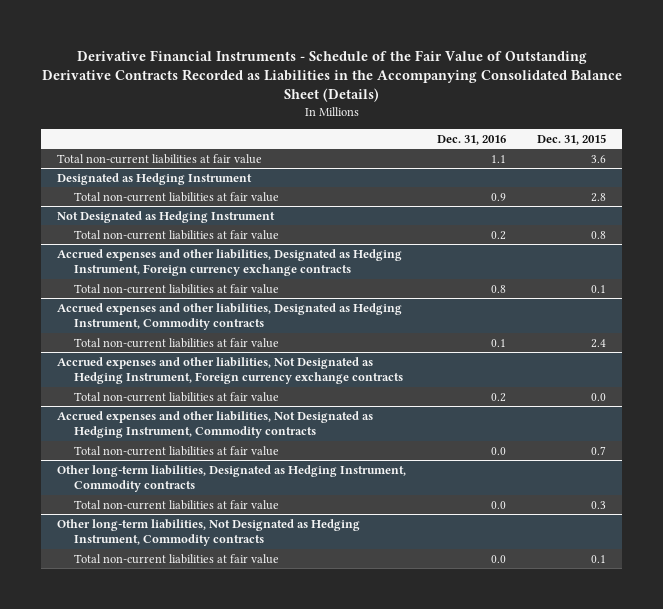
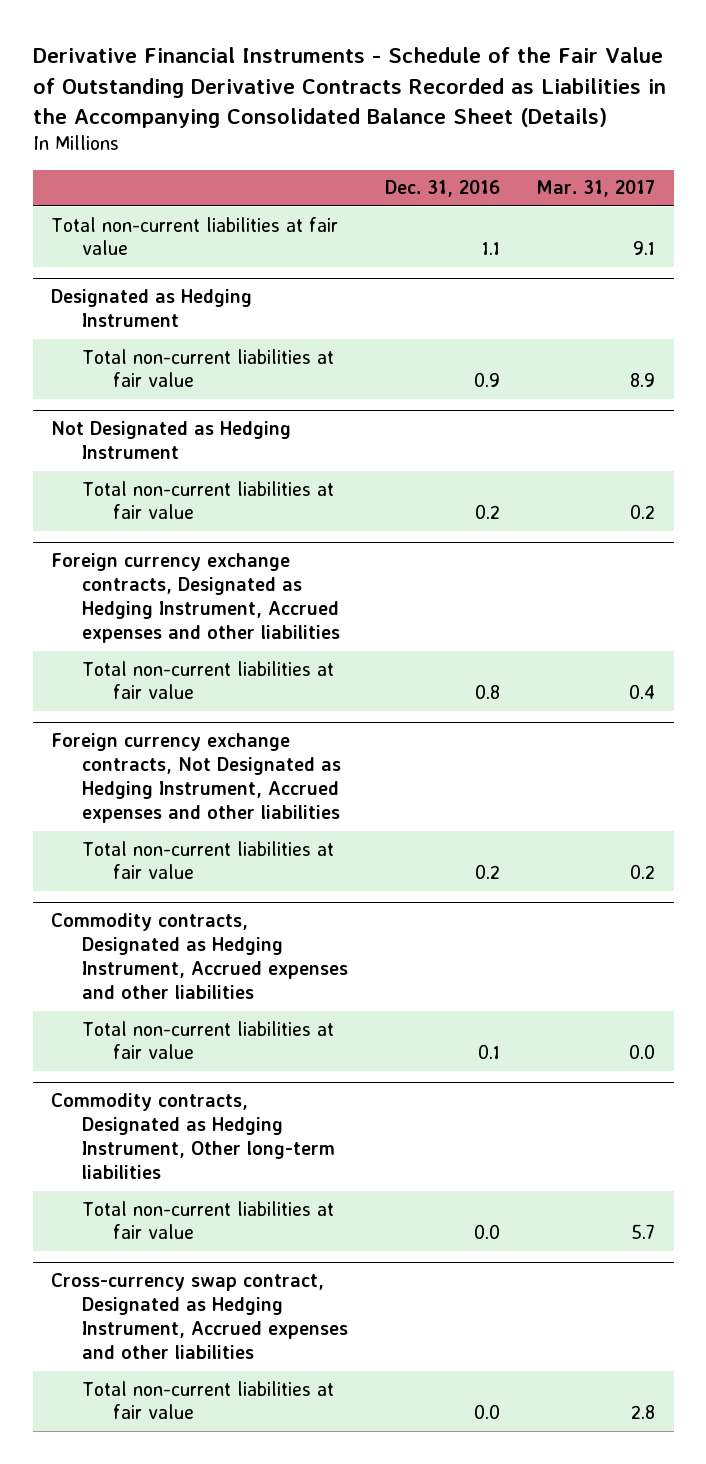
[537,133,607,145] Dec. 31, 2015 -> none
none -> [536,180,656,198] Mar. 31, 2017
[56,248,402,277] Accrued expenses and other liabilities, Designated as Hedging Instrument, Foreign currency exchange contracts -> [51,553,341,644] Foreign currency exchange contracts, Designated as Hedging Instrument, Accrued expenses and other liabilities
[56,302,402,331] Accrued expenses and other liabilities, Designated as Hedging Instrument, Commodity contracts -> none
[73,337,279,348] Total non-current liabilities at fair value -> none
[56,356,403,385] Accrued expenses and other liabilities, Not Designated as Hedging Instrument, Foreign currency exchange contracts -> [51,733,342,824] Foreign currency exchange contracts, Not Designated as Hedging Instrument, Accrued expenses and other liabilities
[56,410,373,439] Accrued expenses and other liabilities, Not Designated as Hedging Instrument, Commodity contracts -> [51,913,349,1000] Commodity contracts, Designated as Hedging Instrument, Accrued expenses and other liabilities
[491,446,507,455] 0.0 -> [477,1044,500,1060] 0.1
[56,464,406,493] Other long-term liabilities, Designated as Hedging Instrument, Commodity contracts -> [51,1093,336,1180] Commodity contracts, Designated as Hedging Instrument, Other long-term liabilities
[56,518,360,547] Other long-term liabilities, Not Designated as Hedging Instrument, Commodity contracts -> none
none -> [51,1273,349,1360] Cross-currency swap contract, Designated as Hedging Instrument, Accrued expenses and other liabilities

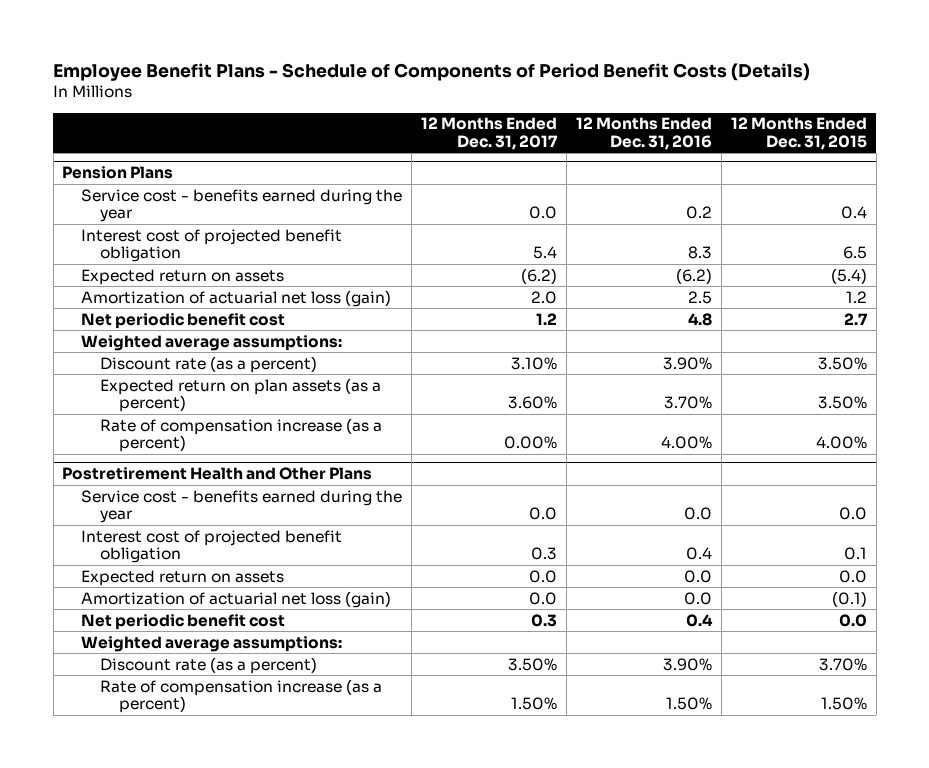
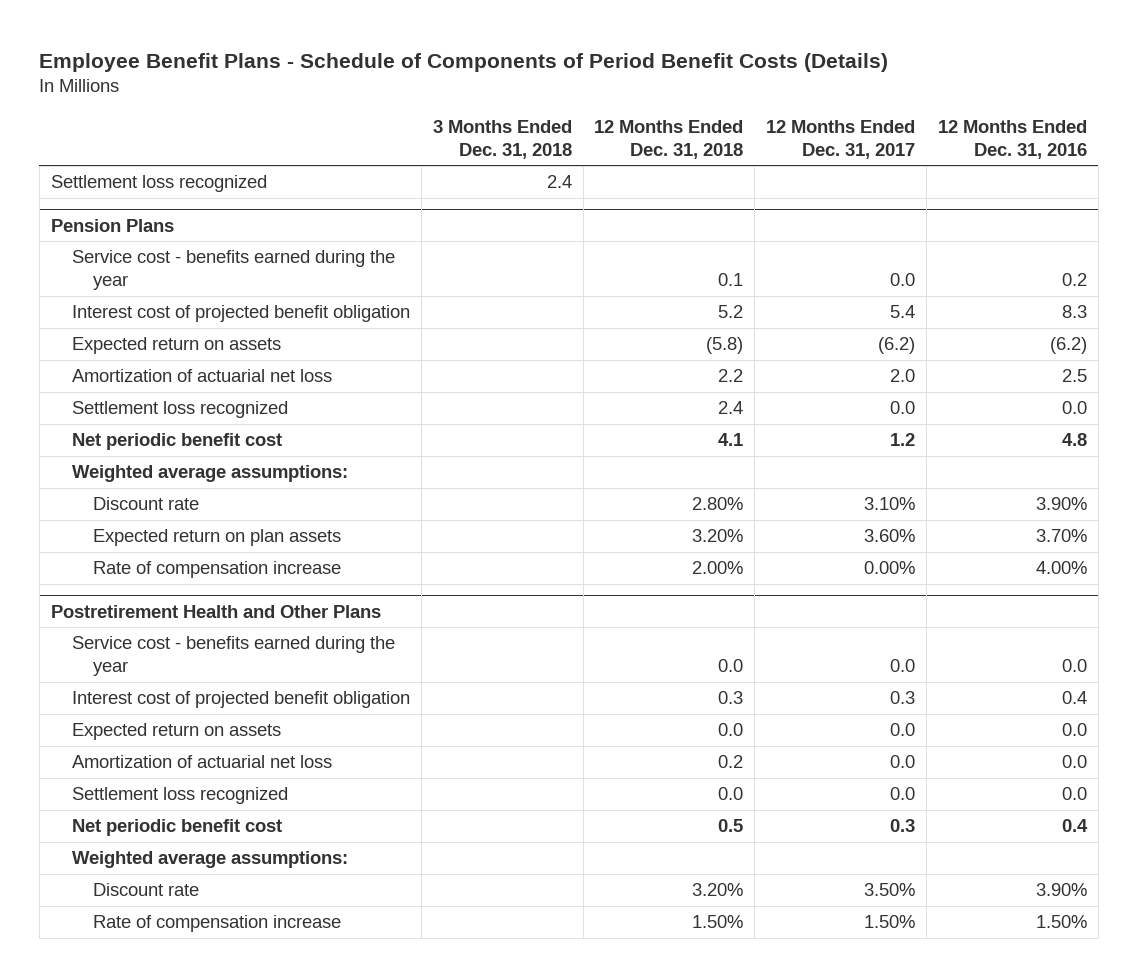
[730,117,867,151] 12 Months Ended Dec. 31, 2015 -> none
none -> [432,119,572,159] 3 Months Ended Dec. 31, 2018
none -> [594,119,744,159] 12 Months Ended Dec. 31, 2018
none -> [50,175,267,193] Settlement loss recognized
[81,289,392,307] Amortization of actuarial net loss (gain) -> [71,369,332,383] Amortization of actuarial net loss
none -> [71,401,288,419] Settlement loss recognized
[100,355,318,373] Discount rate (as a percent) -> [93,497,200,511] Discount rate
[100,377,382,413] Expected return on plan assets (as a percent) -> [93,529,342,547] Expected return on plan assets
[100,417,383,453] Rate of compensation increase (as a percent) -> [93,561,342,579] Rate of compensation increase
[81,590,392,608] Amortization of actuarial net loss (gain) -> [71,755,332,769] Amortization of actuarial net loss
none -> [71,787,288,805] Settlement loss recognized
[100,656,318,674] Discount rate (as a percent) -> [93,883,200,897] Discount rate
[100,678,383,714] Rate of compensation increase (as a percent) -> [93,915,342,933] Rate of compensation increase

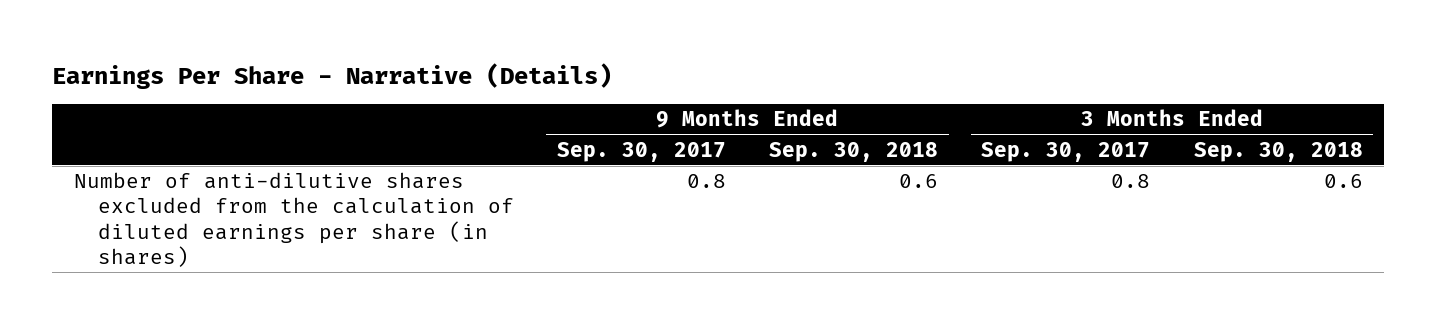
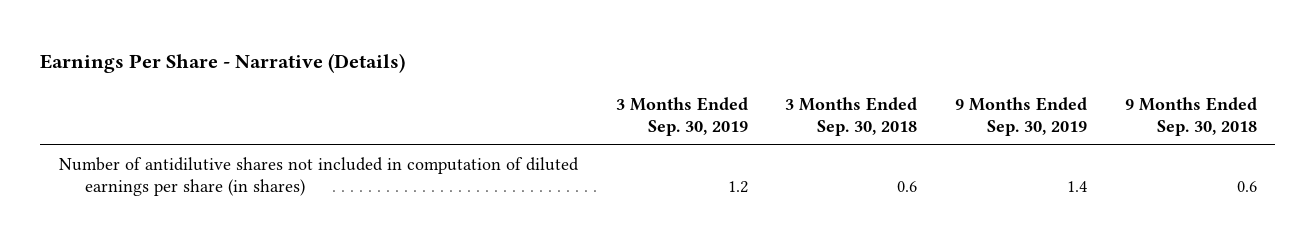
[556,141,726,162] Sep. 30, 2017 -> none
[981,141,1151,162] Sep. 30, 2017 -> none
none -> [615,96,748,137] 3 Months Ended Sep. 30, 2019
none -> [955,96,1088,137] 9 Months Ended Sep. 30, 2019
[73,172,514,267] Number of anti-dilutive shares excluded from the calculation of diluted earnings per share (in shares) -> [59,157,580,197] Number of antidilutive shares not included in computation of diluted earnings per share (in shares)

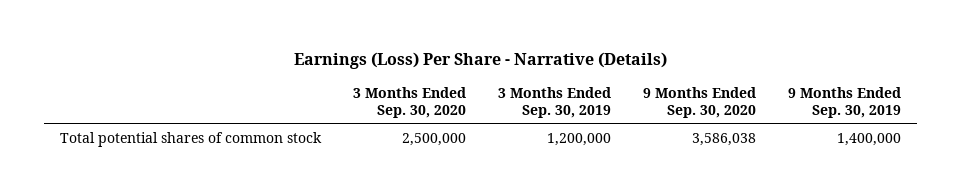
[40,53,406,74] Earnings Per Share - Narrative (Details) -> [293,52,667,70] Earnings (Loss) Per Share - Narrative (Details)
[785,96,918,137] 3 Months Ended Sep. 30, 2018 -> none
[1124,96,1257,137] 9 Months Ended Sep. 30, 2018 -> none
none -> [353,86,467,118] 3 Months Ended Sep. 30, 2020
none -> [642,86,756,118] 9 Months Ended Sep. 30, 2020
[59,157,580,197] Number of antidilutive shares not included in computation of diluted earnings per share (in shares) -> none
none -> [60,131,323,147] Total potential shares of common stock

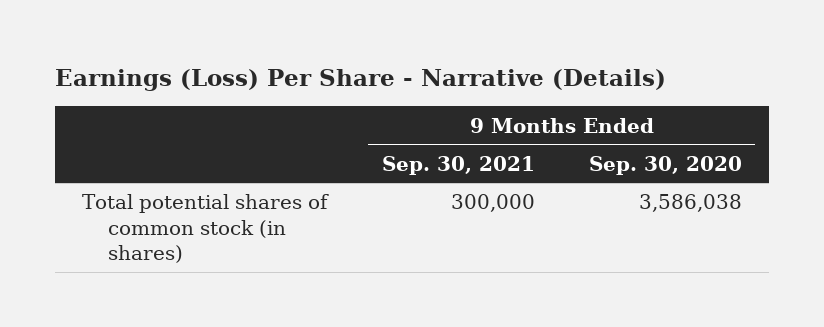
[353,86,467,118] 3 Months Ended Sep. 30, 2020 -> none
[498,86,612,118] 3 Months Ended Sep. 30, 2019 -> none
[787,86,901,118] 9 Months Ended Sep. 30, 2019 -> none
none -> [381,155,535,175] Sep. 30, 2021
[60,131,323,147] Total potential shares of common stock -> [82,194,330,264] Total potential shares of common stock (in shares)

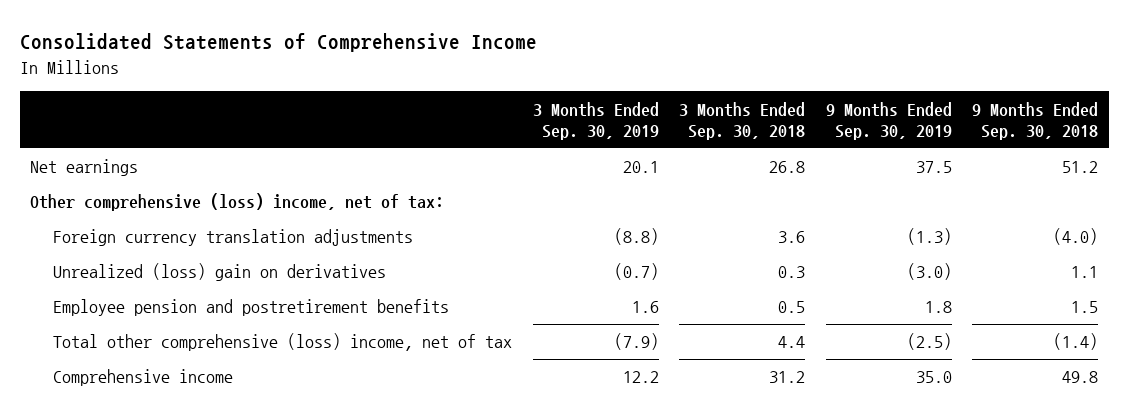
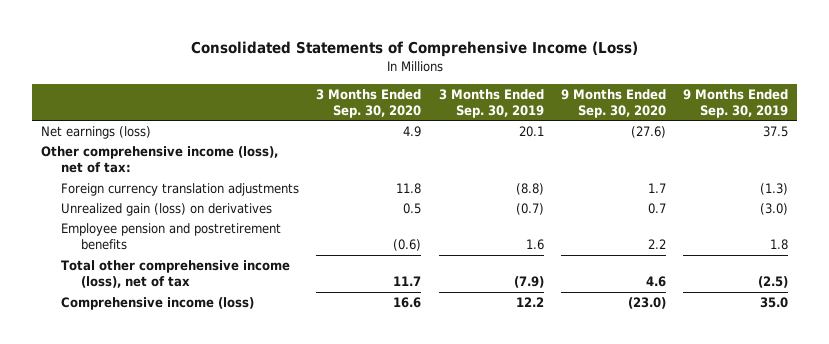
[20,33,538,53] Consolidated Statements of Comprehensive Income -> [190,40,638,57] Consolidated Statements of Comprehensive Income (Loss)
[679,101,806,141] 3 Months Ended Sep. 30, 2018 -> none
[972,101,1099,141] 9 Months Ended Sep. 30, 2018 -> none
none -> [316,88,422,119] 3 Months Ended Sep. 30, 2020
none -> [560,88,666,119] 9 Months Ended Sep. 30, 2020
[30,159,139,177] Net earnings -> [40,125,151,139] Net earnings (loss)
[30,193,445,212] Other comprehensive (loss) income, net of tax: -> [40,145,278,174] Other comprehensive income (loss), net of tax:
[53,263,387,282] Unrealized (loss) gain on derivatives -> [61,202,273,216] Unrealized gain (loss) on derivatives
[53,333,513,352] Total other comprehensive (loss) income, net of tax -> [61,259,291,289] Total other comprehensive income (loss), net of tax
[53,369,234,387] Comprehensive income -> [61,296,255,310] Comprehensive income (loss)

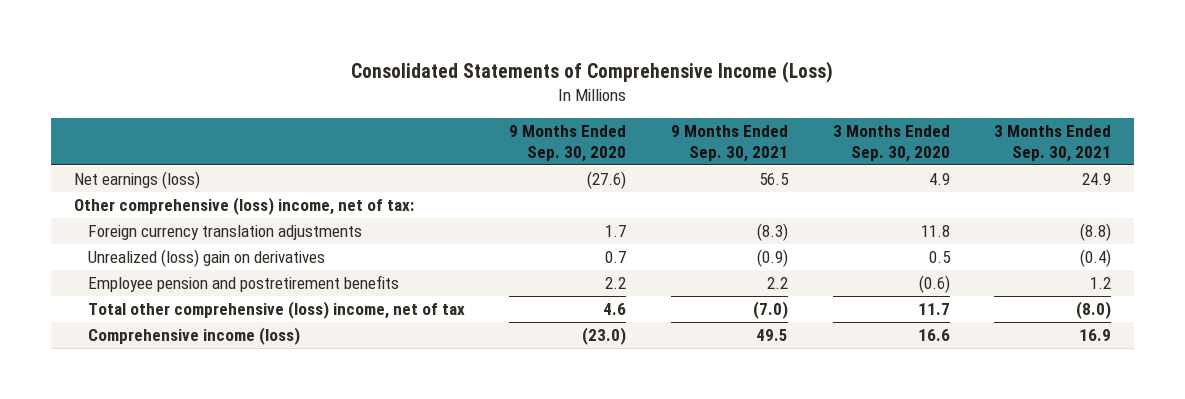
[438,88,544,119] 3 Months Ended Sep. 30, 2019 -> none
[683,88,789,119] 9 Months Ended Sep. 30, 2019 -> none
none -> [671,125,789,162] 9 Months Ended Sep. 30, 2021
none -> [994,125,1112,162] 3 Months Ended Sep. 30, 2021
[40,145,278,174] Other comprehensive income (loss), net of tax: -> [73,197,414,216] Other comprehensive (loss) income, net of tax:
[61,202,273,216] Unrealized gain (loss) on derivatives -> [87,249,325,268] Unrealized (loss) gain on derivatives
[61,259,291,289] Total other comprehensive income (loss), net of tax -> [87,301,465,320] Total other comprehensive (loss) income, net of tax

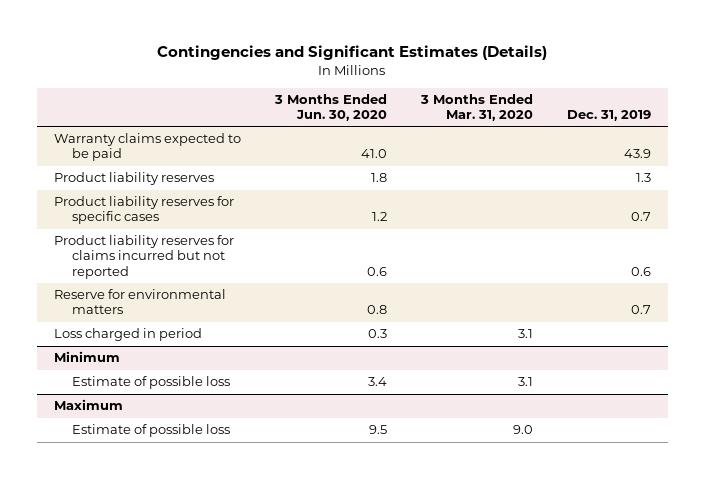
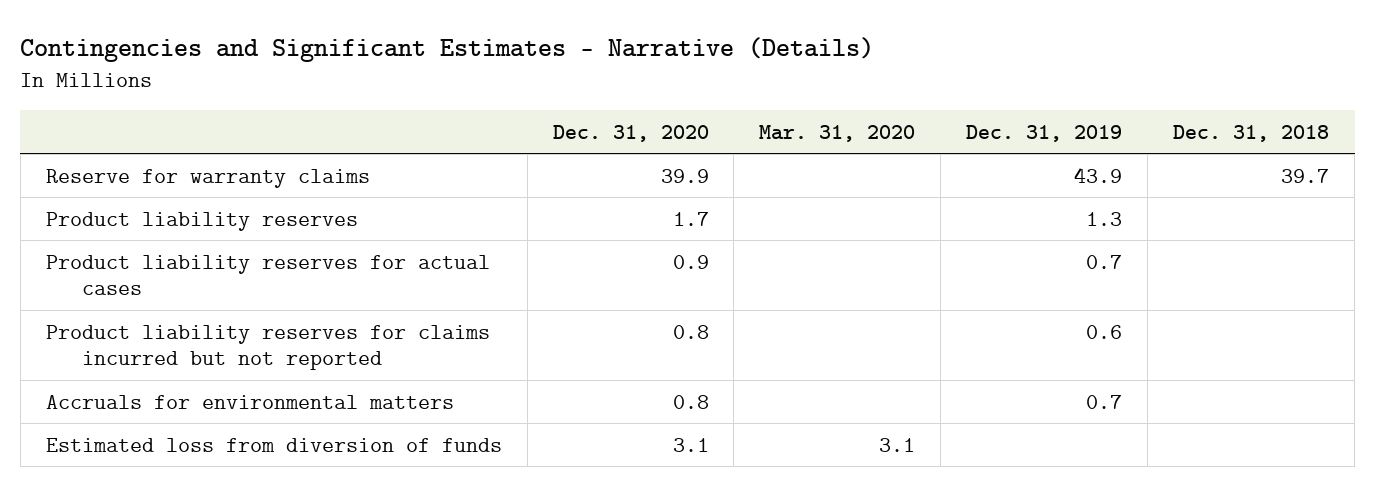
[157,45,548,61] Contingencies and Significant Estimates (Details) -> [20,36,875,62] Contingencies and Significant Estimates - Narrative (Details)
[273,93,387,122] 3 Months Ended Jun. 30, 2020 -> none
[419,93,533,122] 3 Months Ended Mar. 31, 2020 -> none
none -> [552,124,709,142] Dec. 31, 2020
none -> [759,124,916,142] Mar. 31, 2020
none -> [1173,124,1330,142] Dec. 31, 2018
[53,133,241,162] Warranty claims expected to be paid -> [45,168,370,188] Reserve for warranty claims
[53,196,234,225] Product liability reserves for specific cases -> [45,254,490,296] Product liability reserves for actual cases
[53,328,202,342] Loss charged in period -> none
[53,351,120,363] Minimum -> none
[53,399,123,411] Maximum -> none
[72,424,231,438] Estimate of possible loss -> none
[53,289,226,315] Reserve for environmental matters -> [45,394,454,409] Accruals for environmental matters
[72,376,231,390] Estimate of possible loss -> [45,437,502,452] Estimated loss from diversion of funds

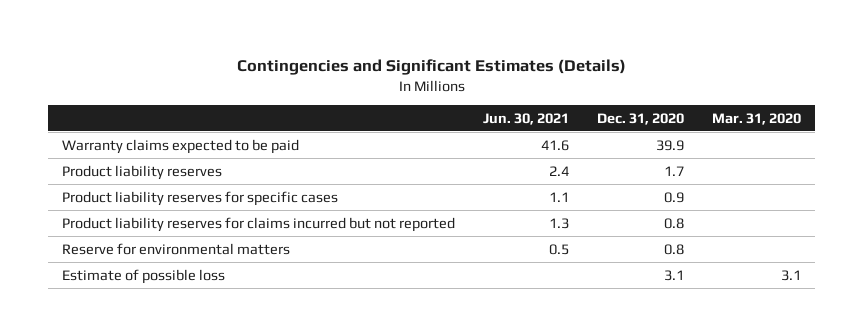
[20,36,875,62] Contingencies and Significant Estimates - Narrative (Details) -> [236,58,626,75] Contingencies and Significant Estimates (Details)
[966,124,1123,142] Dec. 31, 2019 -> none
[1173,124,1330,142] Dec. 31, 2018 -> none
none -> [483,112,570,125] Jun. 30, 2021
[45,168,370,188] Reserve for warranty claims -> [62,138,300,154] Warranty claims expected to be paid
[45,254,490,296] Product liability reserves for actual cases -> [62,190,339,206] Product liability reserves for specific cases
[45,394,454,409] Accruals for environmental matters -> [62,242,291,255] Reserve for environmental matters
[45,437,502,452] Estimated loss from diversion of funds -> [62,268,226,284] Estimate of possible loss

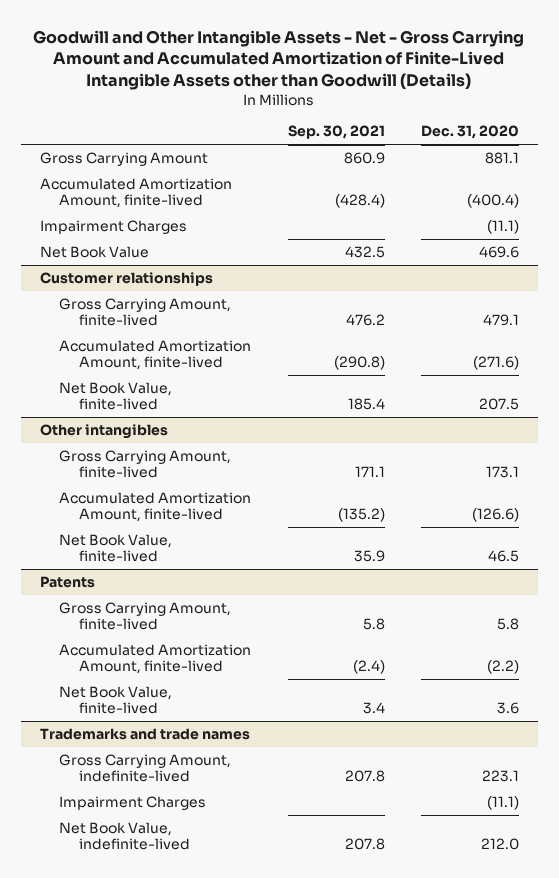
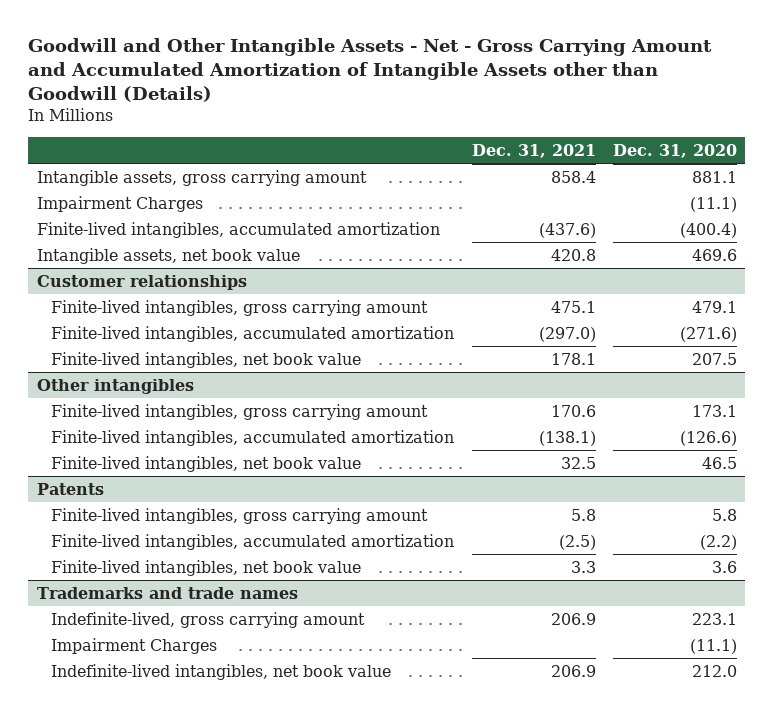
[33,29,525,90] Goodwill and Other Intangible Assets - Net - Gross Carrying Amount and Accumulated Amortization of Finite-Lived Intangible Assets other than Goodwill (Details) -> [28,38,713,103] Goodwill and Other Intangible Assets - Net - Gross Carrying Amount and Accumulated Amortization of Intangible Assets other than Goodwill (Details)
[287,125,385,140] Sep. 30, 2021 -> none
none -> [471,143,596,158] Dec. 31, 2021
[39,177,232,209] Accumulated Amortization Amount, finite-lived -> none
[39,151,208,166] Gross Carrying Amount -> [36,169,367,186] Intangible assets, gross carrying amount
none -> [36,221,440,238] Finite-lived intangibles, accumulated amortization
[39,245,149,258] Net Book Value -> [36,247,300,264] Intangible assets, net book value
[59,297,232,327] Gross Carrying Amount, finite-lived -> [51,299,429,316] Finite-lived intangibles, gross carrying amount
[59,339,252,371] Accumulated Amortization Amount, finite-lived -> [51,325,455,342] Finite-lived intangibles, accumulated amortization
[59,381,173,411] Net Book Value, finite-lived -> [51,351,362,368] Finite-lived intangibles, net book value
[59,449,232,479] Gross Carrying Amount, finite-lived -> [51,403,429,420] Finite-lived intangibles, gross carrying amount
[59,491,252,523] Accumulated Amortization Amount, finite-lived -> [51,429,455,446] Finite-lived intangibles, accumulated amortization
[59,533,173,563] Net Book Value, finite-lived -> [51,455,362,472] Finite-lived intangibles, net book value
[59,601,232,631] Gross Carrying Amount, finite-lived -> [51,507,429,524] Finite-lived intangibles, gross carrying amount
[59,643,252,675] Accumulated Amortization Amount, finite-lived -> [51,533,455,550] Finite-lived intangibles, accumulated amortization
[59,685,173,715] Net Book Value, finite-lived -> [51,559,362,576] Finite-lived intangibles, net book value
[59,753,232,783] Gross Carrying Amount, indefinite-lived -> [51,611,366,628] Indefinite-lived, gross carrying amount
[59,821,190,851] Net Book Value, indefinite-lived -> [51,663,392,680] Indefinite-lived intangibles, net book value

